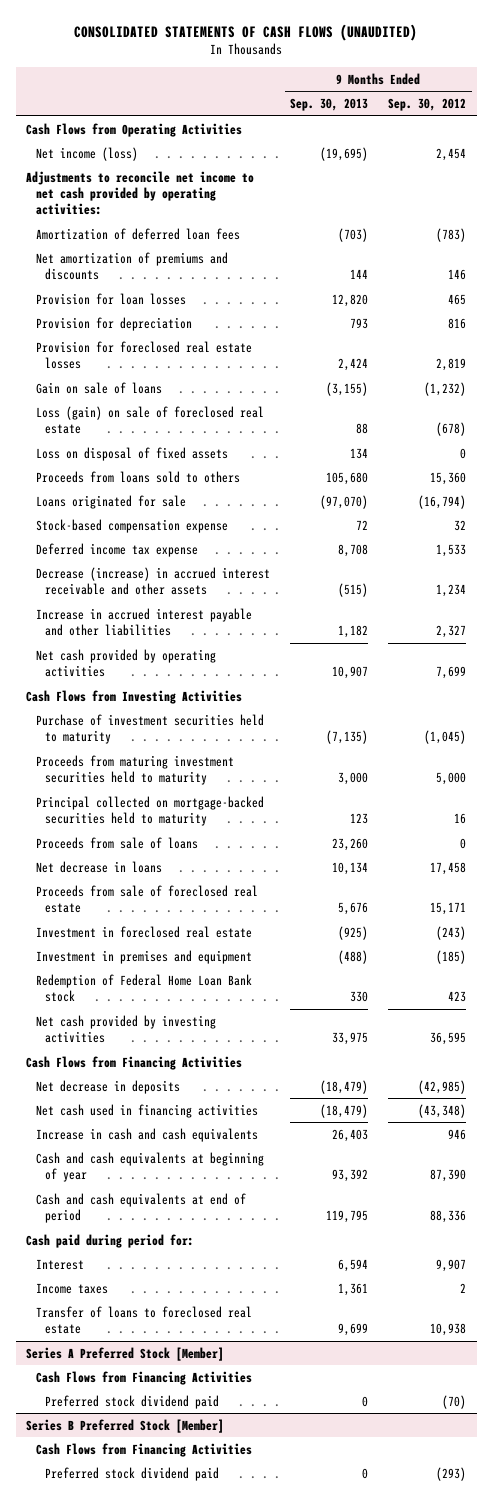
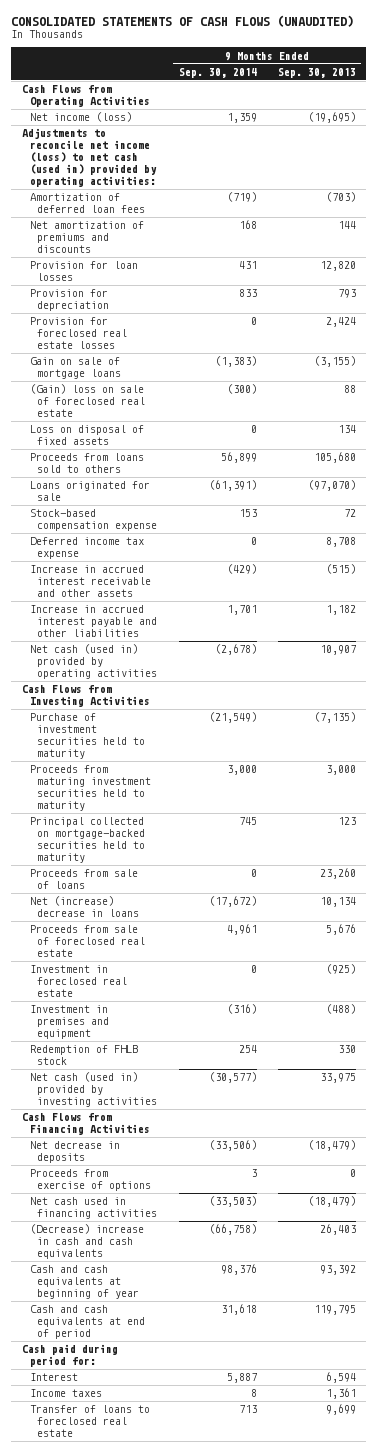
[388,98,467,112] Sep. 30, 2012 -> none
none -> [178,67,257,78] Sep. 30, 2014
[26,170,255,216] Adjustments to reconcile net income to net cash provided by operating activities: -> [22,128,157,187] Adjustments to reconcile net income (loss) to net cash (used in) provided by operating activities:
[35,381,162,394] Gain on sale of loans -> [29,357,122,380] Gain on sale of mortgage loans
[35,405,264,435] Loss (gain) on sale of foreclosed real estate -> [29,384,146,417] (Gain) loss on sale of foreclosed real estate
[35,566,270,596] Decrease (increase) in accrued interest receivable and other assets -> [29,565,152,597] Increase in accrued interest receivable and other assets
[35,648,216,678] Net cash provided by operating activities -> [29,644,158,679] Net cash (used in) provided by operating activities
[35,860,162,873] Net decrease in loans -> [29,896,140,918] Net (increase) decrease in loans
[35,973,252,1003] Redemption of Federal Home Loan Bank stock -> [29,1045,138,1066] Redemption of FHLB stock
[35,1014,216,1044] Net cash provided by investing activities -> [29,1072,158,1107] Net cash (used in) provided by investing activities
none -> [29,1169,152,1192] Proceeds from exercise of options
[35,1127,258,1142] Increase in cash and cash equivalents -> [29,1224,144,1259] (Decrease) increase in cash and cash equivalents
[26,1346,225,1361] Series A Preferred Stock [Member] -> none
[35,1370,252,1385] Cash Flows from Financing Activities -> none
[45,1394,220,1409] Preferred stock dividend paid -> none
[26,1418,225,1433] Series B Preferred Stock [Member] -> none
[35,1442,252,1457] Cash Flows from Financing Activities -> none
[45,1466,220,1481] Preferred stock dividend paid -> none

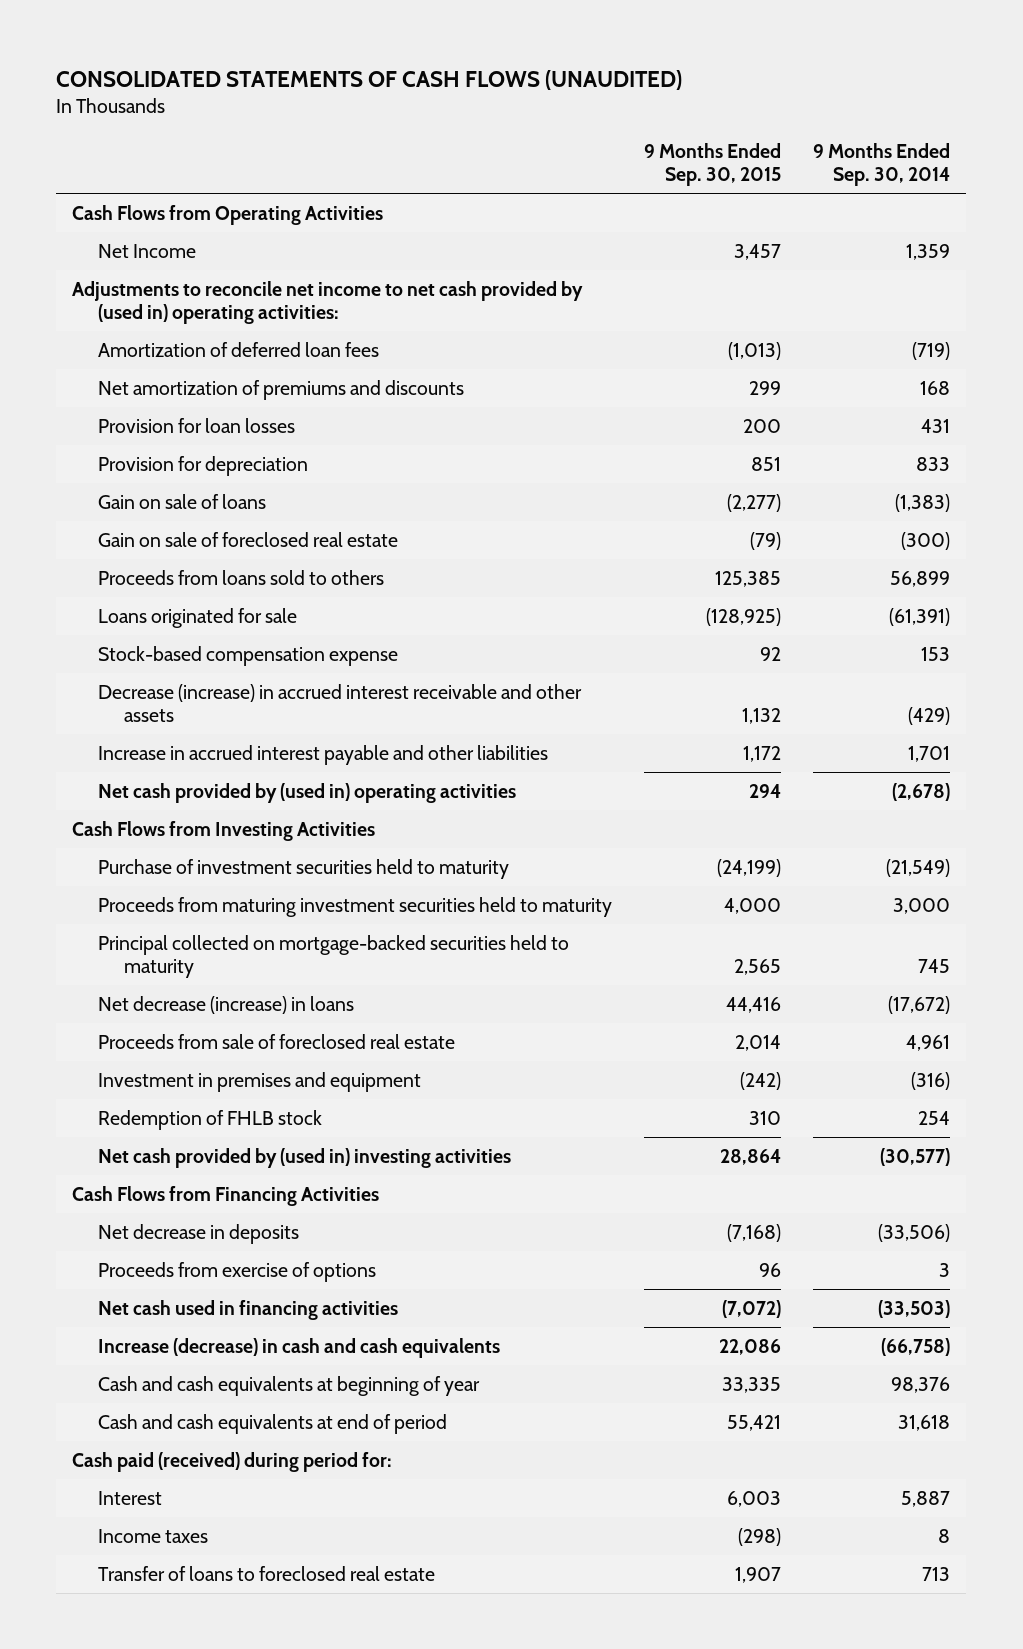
[277,67,356,78] Sep. 30, 2013 -> none
none -> [644,143,782,187] 9 Months Ended Sep. 30, 2015
[29,112,132,123] Net income (loss) -> [98,243,197,258] Net Income
[22,128,157,187] Adjustments to reconcile net income (loss) to net cash (used in) provided by operating activities: -> [72,280,584,324] Adjustments to reconcile net income to net cash provided by (used in) operating activities:
[29,317,128,349] Provision for foreclosed real estate losses -> none
[29,425,144,446] Loss on disposal of fixed assets -> none
[29,357,122,380] Gain on sale of mortgage loans -> [98,493,267,509] Gain on sale of loans
[29,384,146,417] (Gain) loss on sale of foreclosed real estate -> [98,531,399,547] Gain on sale of foreclosed real estate
[29,537,144,560] Deferred income tax expense -> none
[29,565,152,597] Increase in accrued interest receivable and other assets -> [98,683,583,722] Decrease (increase) in accrued interest receivable and other assets
[29,644,158,679] Net cash (used in) provided by operating activities -> [98,782,517,803] Net cash provided by (used in) operating activities
[29,869,138,890] Proceeds from sale of loans -> none
[29,896,140,918] Net (increase) decrease in loans -> [98,995,355,1014] Net decrease (increase) in loans
[29,965,128,997] Investment in foreclosed real estate -> none
[29,1072,158,1107] Net cash (used in) provided by investing activities -> [98,1147,512,1168] Net cash provided by (used in) investing activities
[29,1224,144,1259] (Decrease) increase in cash and cash equivalents -> [98,1337,501,1358] Increase (decrease) in cash and cash equivalents
[22,1344,119,1368] Cash paid during period for: -> [72,1451,393,1472] Cash paid (received) during period for:

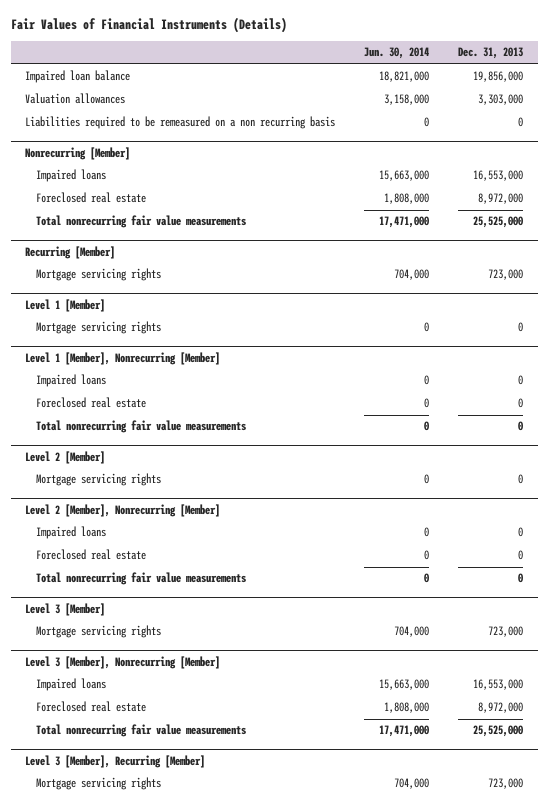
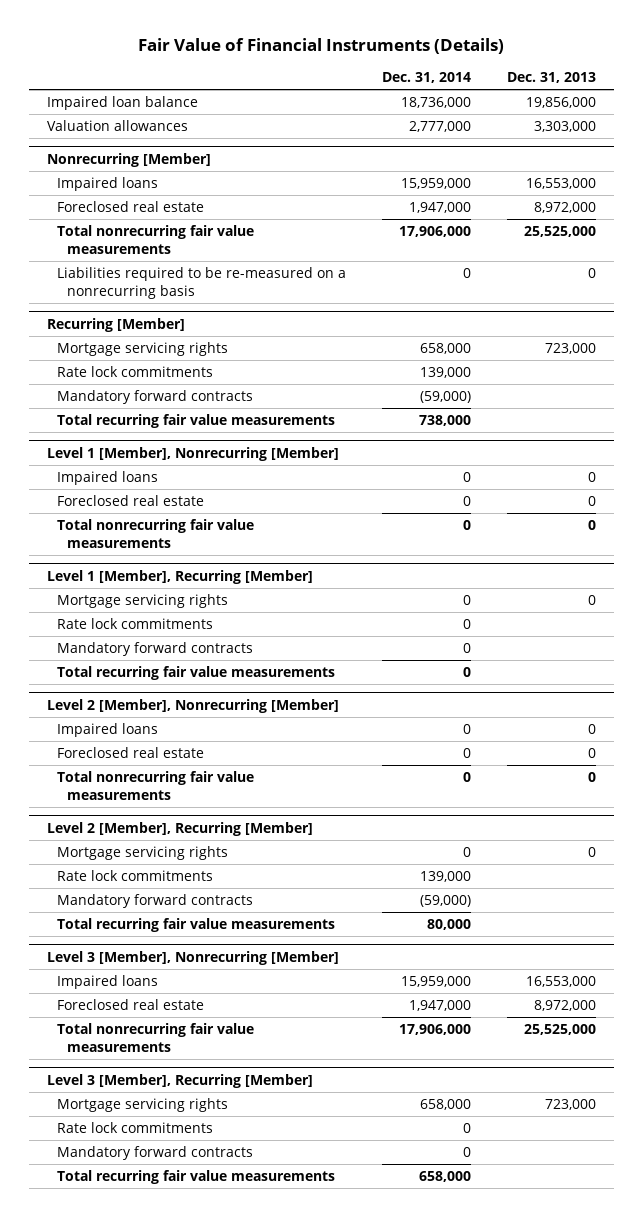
[10,17,287,34] Fair Values of Financial Instruments (Details) -> [138,37,505,54] Fair Value of Financial Instruments (Details)
[364,47,430,60] Jun. 30, 2014 -> none
none -> [381,71,471,83] Dec. 31, 2014
[25,116,336,130] Liabilities required to be remeasured on a non recurring basis -> none
none -> [56,267,346,300] Liabilities required to be re-measured on a nonrecurring basis
[25,298,106,312] Level 1 [Member] -> none
[36,321,162,335] Mortgage servicing rights -> none
none -> [56,366,213,378] Rate lock commitments
none -> [56,390,253,405] Mandatory forward contracts
none -> [56,414,335,429] Total recurring fair value measurements
[25,450,106,464] Level 2 [Member] -> none
none -> [46,570,313,585] Level 1 [Member], Recurring [Member]
none -> [56,618,213,630] Rate lock commitments
none -> [56,642,253,657] Mandatory forward contracts
none -> [56,666,335,681] Total recurring fair value measurements
[25,602,106,616] Level 3 [Member] -> none
none -> [46,822,313,837] Level 2 [Member], Recurring [Member]
[488,626,524,638] 723,000 -> [587,847,596,858] 0
none -> [56,870,213,882] Rate lock commitments
none -> [56,894,253,909] Mandatory forward contracts
none -> [56,918,335,933] Total recurring fair value measurements
none -> [56,1122,213,1134] Rate lock commitments
none -> [56,1146,253,1161] Mandatory forward contracts
none -> [56,1170,335,1185] Total recurring fair value measurements

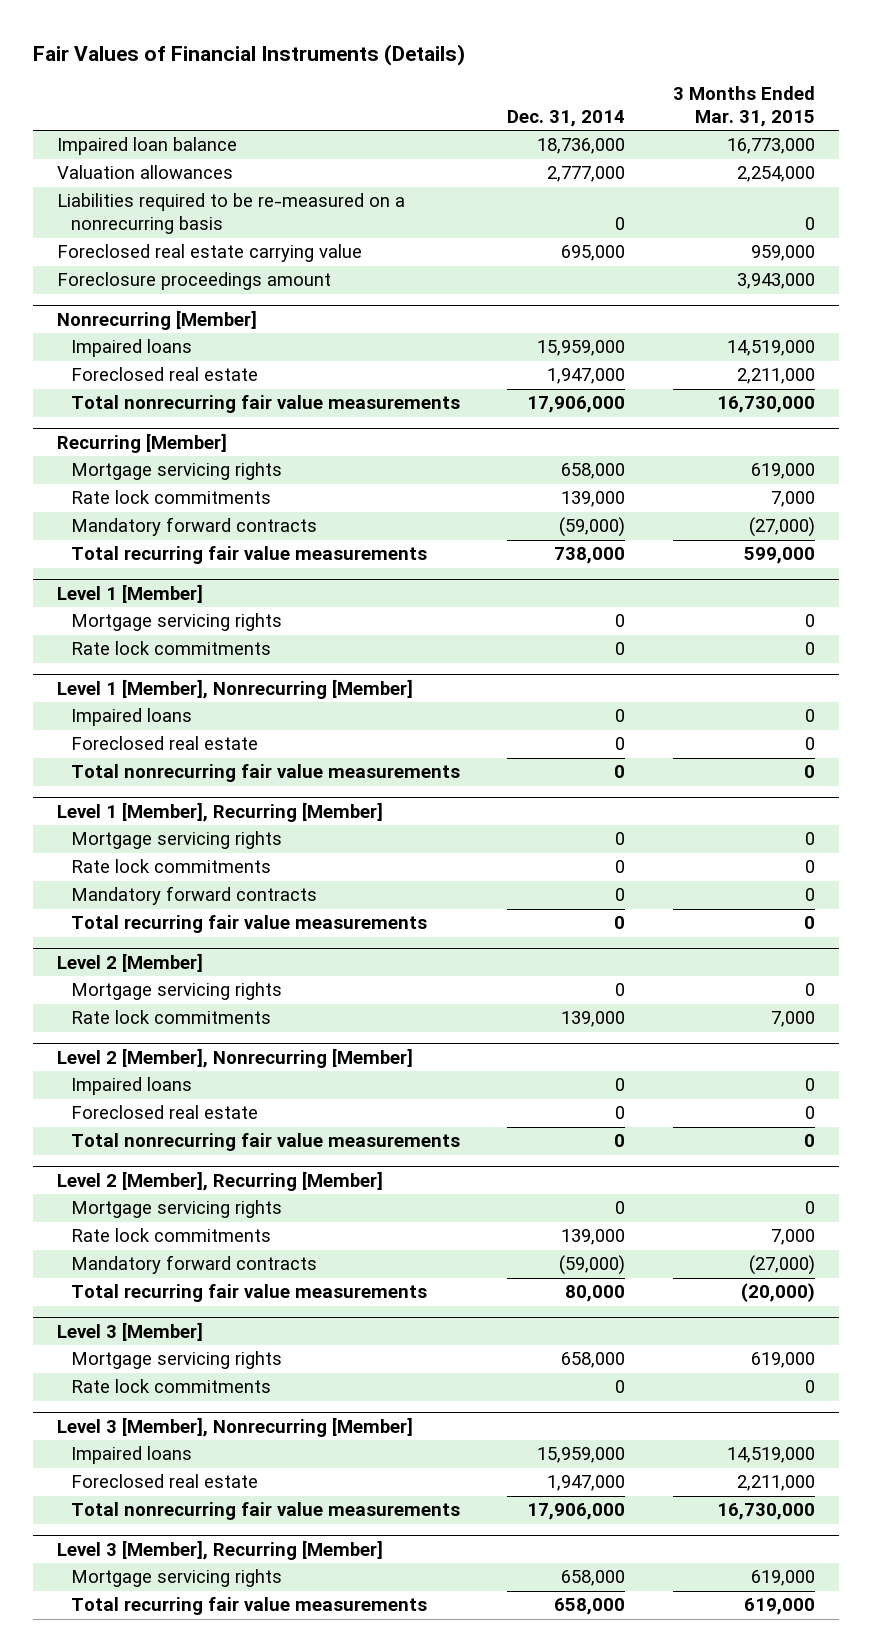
[138,37,505,54] Fair Value of Financial Instruments (Details) -> [32,44,465,67] Fair Values of Financial Instruments (Details)
[506,71,596,83] Dec. 31, 2013 -> none
none -> [673,85,816,128] 3 Months Ended Mar. 31, 2015
none -> [56,193,405,235] Liabilities required to be re-measured on a nonrecurring basis
none -> [56,244,362,263] Foreclosed real estate carrying value
none -> [56,272,331,291] Foreclosure proceedings amount
[56,267,346,300] Liabilities required to be re-measured on a nonrecurring basis -> none
none -> [56,583,203,603] Level 1 [Member]
none -> [70,613,282,632] Mortgage servicing rights
none -> [70,641,271,656] Rate lock commitments
none -> [56,952,203,972] Level 2 [Member]
none -> [70,982,282,1001] Mortgage servicing rights
none -> [70,1010,271,1025] Rate lock commitments
none -> [56,1321,203,1341] Level 3 [Member]
none -> [70,1351,282,1370] Mortgage servicing rights
none -> [70,1379,271,1394] Rate lock commitments
[56,1122,213,1134] Rate lock commitments -> none
[56,1146,253,1161] Mandatory forward contracts -> none

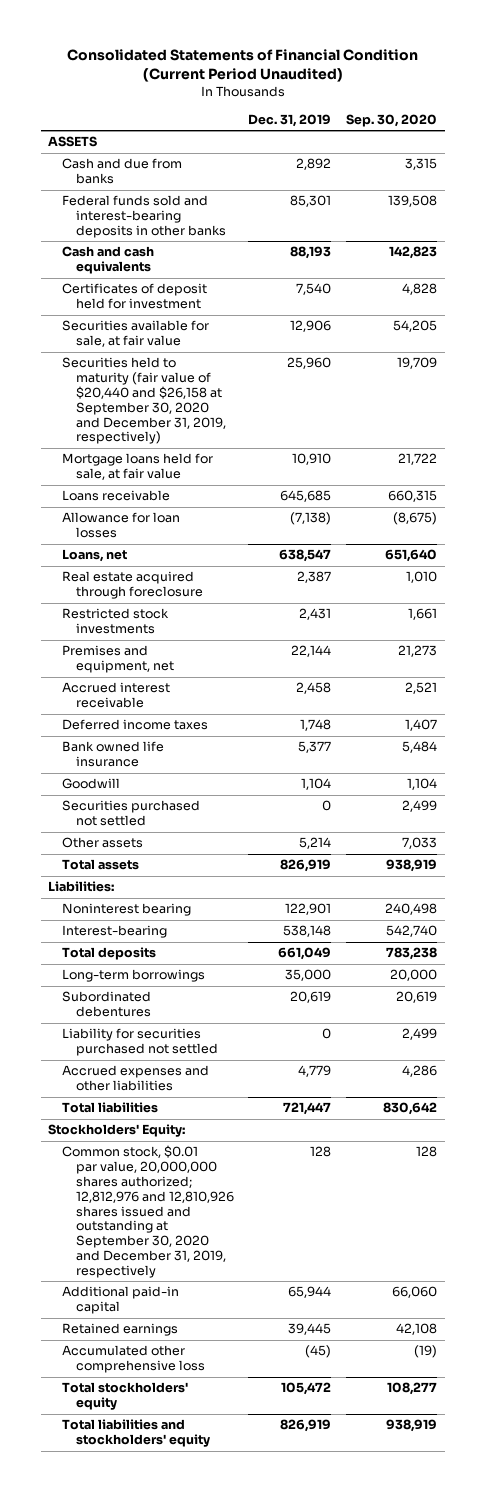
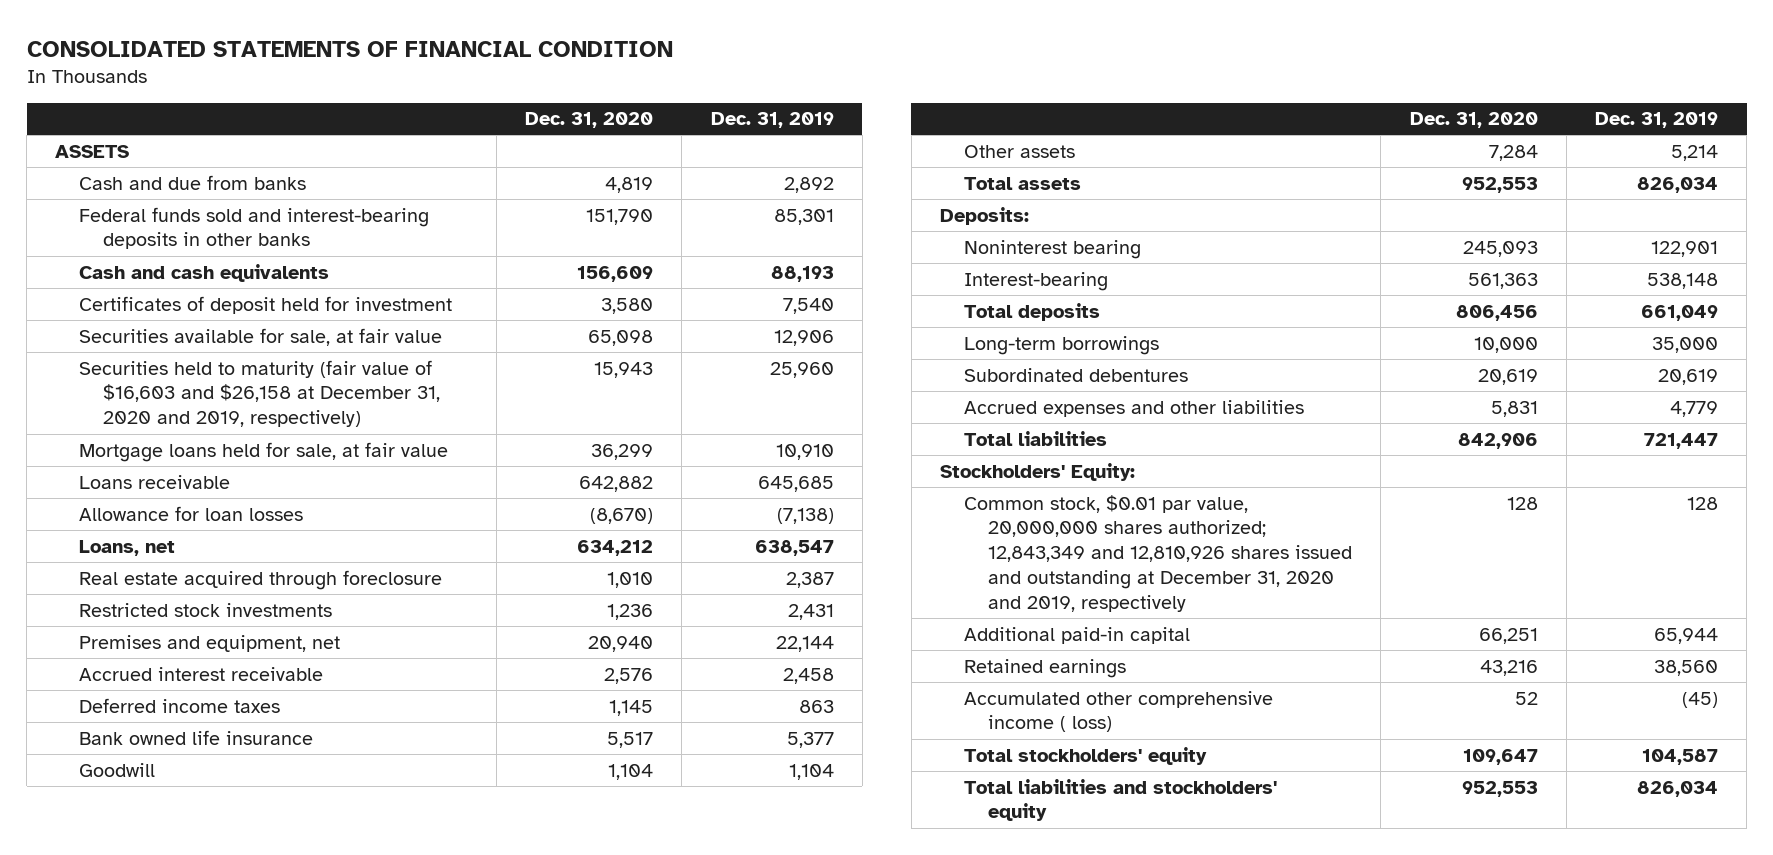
[66,49,418,83] Consolidated Statements of Financial Condition (Current Period Unaudited) -> [26,40,673,57] CONSOLIDATED STATEMENTS OF FINANCIAL CONDITION
[346,113,438,127] Sep. 30, 2020 -> none
none -> [525,112,654,129] Dec. 31, 2020
[62,357,226,445] Securities held to maturity (fair value of $20,440 and $26,158 at September 30, 2020 and December 31, 2019, respectively) -> [79,359,441,428] Securities held to maturity (fair value of $16,603 and $26,158 at December 31, 2020 and 2019, respectively)
[300,719,332,732] 1,748 -> [798,699,834,713] 863
[62,800,201,827] Securities purchased not settled -> none
[48,881,115,893] Liabilities: -> none
[280,859,332,873] 826,919 -> [1637,176,1719,193] 826,034
none -> [939,206,1029,225] Deposits:
[62,1028,218,1057] Liability for securities purchased not settled -> none
[62,1145,234,1278] Common stock, $0.01 par value, 20,000,000 shares authorized; 12,812,976 and 12,810,926 shares issued and outstanding at September 30, 2020 and December 31, 2019, respectively -> [963,494,1352,613] Common stock, $0.01 par value, 20,000,000 shares authorized; 12,843,349 and 12,810,926 shares issued and outstanding at December 31, 2020 and 2019, respectively
[288,1323,332,1336] 39,445 -> [1654,659,1719,676] 38,560
[62,1345,205,1374] Accumulated other comprehensive loss -> [963,690,1273,733] Accumulated other comprehensive income ( loss)
[281,1382,332,1396] 105,472 -> [1642,748,1719,765] 104,587
[280,1419,332,1433] 826,919 -> [1637,780,1719,797] 826,034

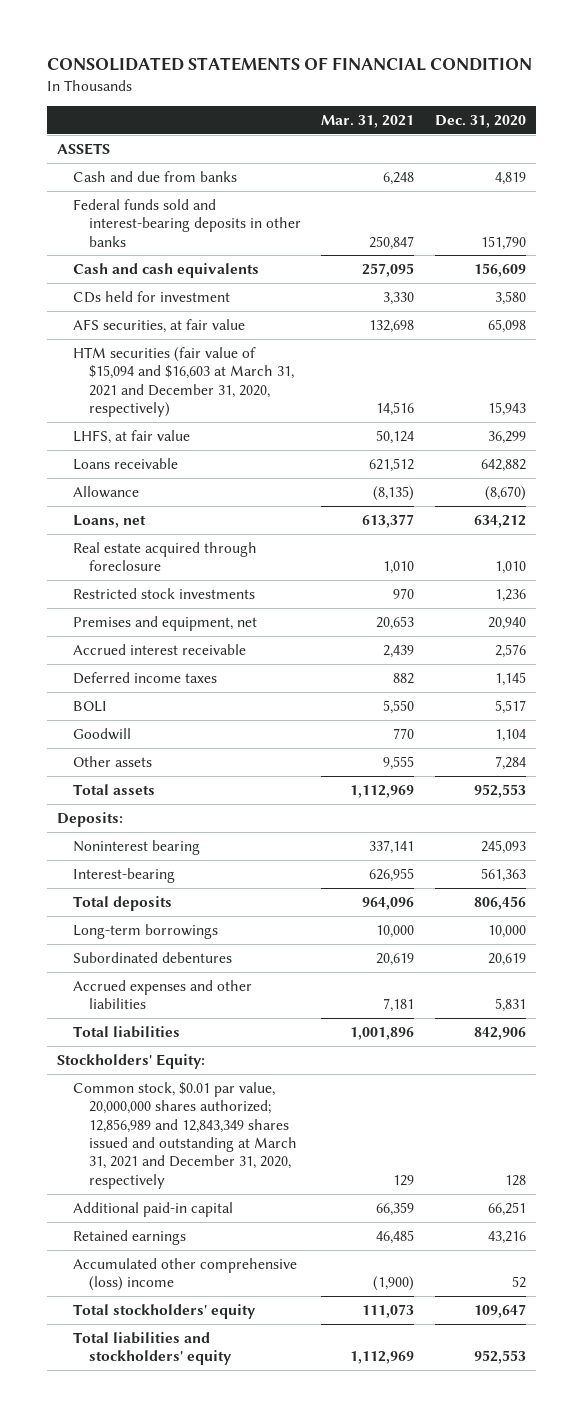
[710,112,834,129] Dec. 31, 2019 -> none
none -> [321,114,415,128] Mar. 31, 2021
[79,295,453,314] Certificates of deposit held for investment -> [72,290,230,303] CDs held for investment
[79,327,443,346] Securities available for sale, at fair value -> [72,318,245,333] AFS securities, at fair value
[79,359,441,428] Securities held to maturity (fair value of $16,603 and $26,158 at December 31, 2020 and 2019, respectively) -> [72,346,294,417] HTM securities (fair value of $15,094 and $16,603 at March 31, 2021 and December 31, 2020, respectively)
[79,441,449,462] Mortgage loans held for sale, at fair value -> [72,429,190,444] LHFS, at fair value
[79,505,304,521] Allowance for loan losses -> [72,485,139,498] Allowance
[79,729,314,745] Bank owned life insurance -> [72,700,107,712] BOLI
[963,494,1352,613] Common stock, $0.01 par value, 20,000,000 shares authorized; 12,843,349 and 12,810,926 shares issued and outstanding at December 31, 2020 and 2019, respectively -> [72,1081,297,1189] Common stock, $0.01 par value, 20,000,000 shares authorized; 12,856,989 and 12,843,349 shares issued and outstanding at March 31, 2021 and December 31, 2020, respectively
[963,690,1273,733] Accumulated other comprehensive income ( loss) -> [72,1257,297,1292] Accumulated other comprehensive (loss) income

